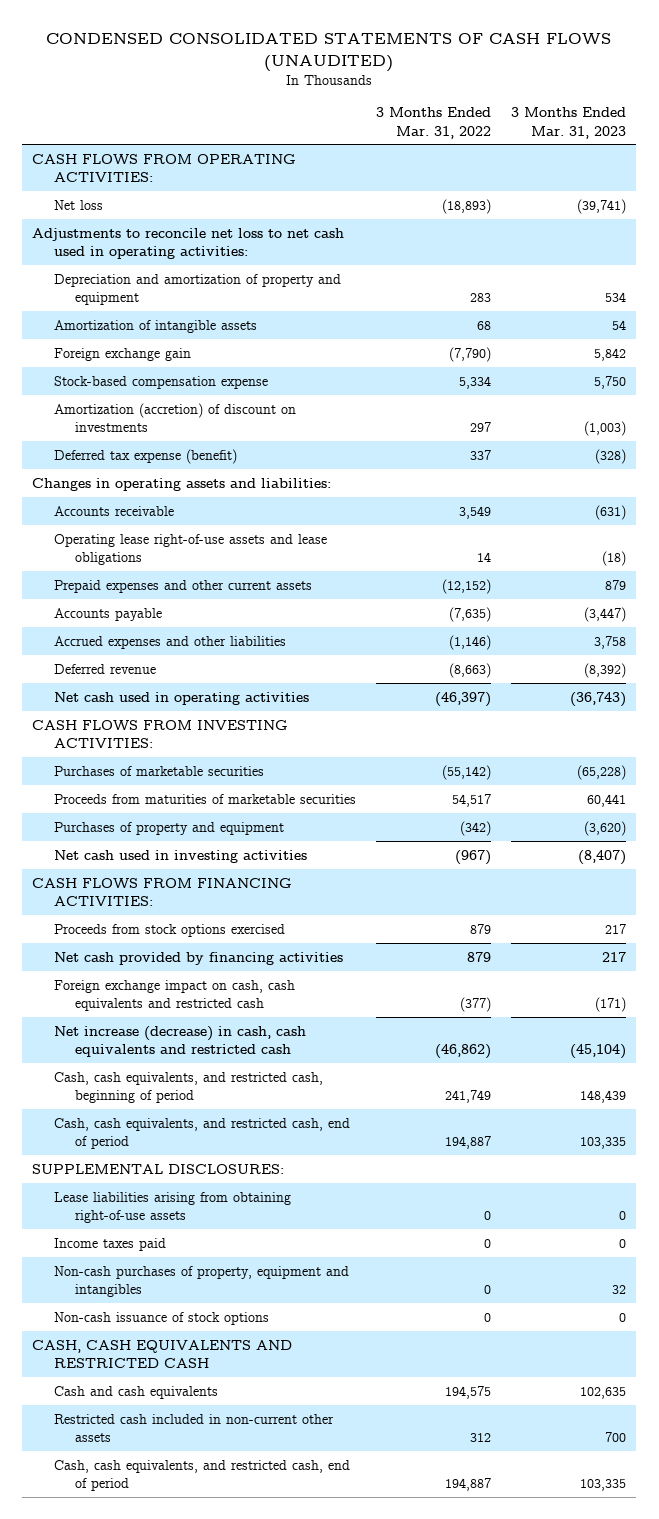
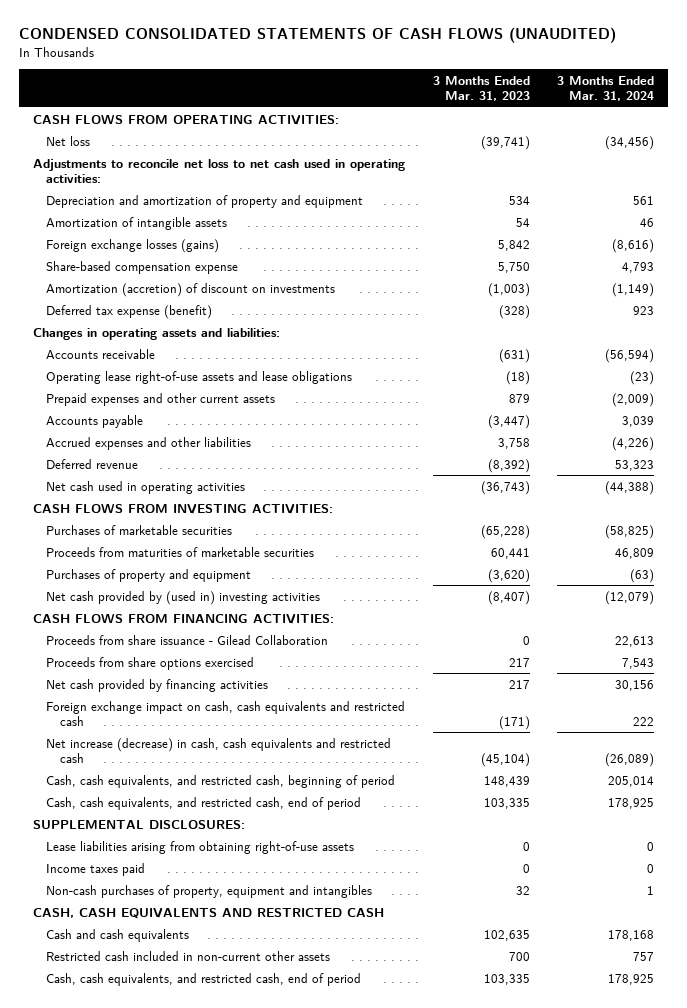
[376,107,492,139] 3 Months Ended Mar. 31, 2022 -> none
none -> [557,75,655,101] 3 Months Ended Mar. 31, 2024
[53,347,191,361] Foreign exchange gain -> [46,238,220,253] Foreign exchange losses (gains)
[53,375,268,389] Stock-based compensation expense -> [46,260,239,274] Share-based compensation expense
[53,849,307,863] Net cash used in investing activities -> [46,590,321,605] Net cash provided by (used in) investing activities
none -> [46,634,329,645] Proceeds from share issuance - Gilead Collaboration
[53,923,285,937] Proceeds from stock options exercised -> [46,656,255,670] Proceeds from share options exercised
[53,1311,269,1325] Non-cash issuance of stock options -> none

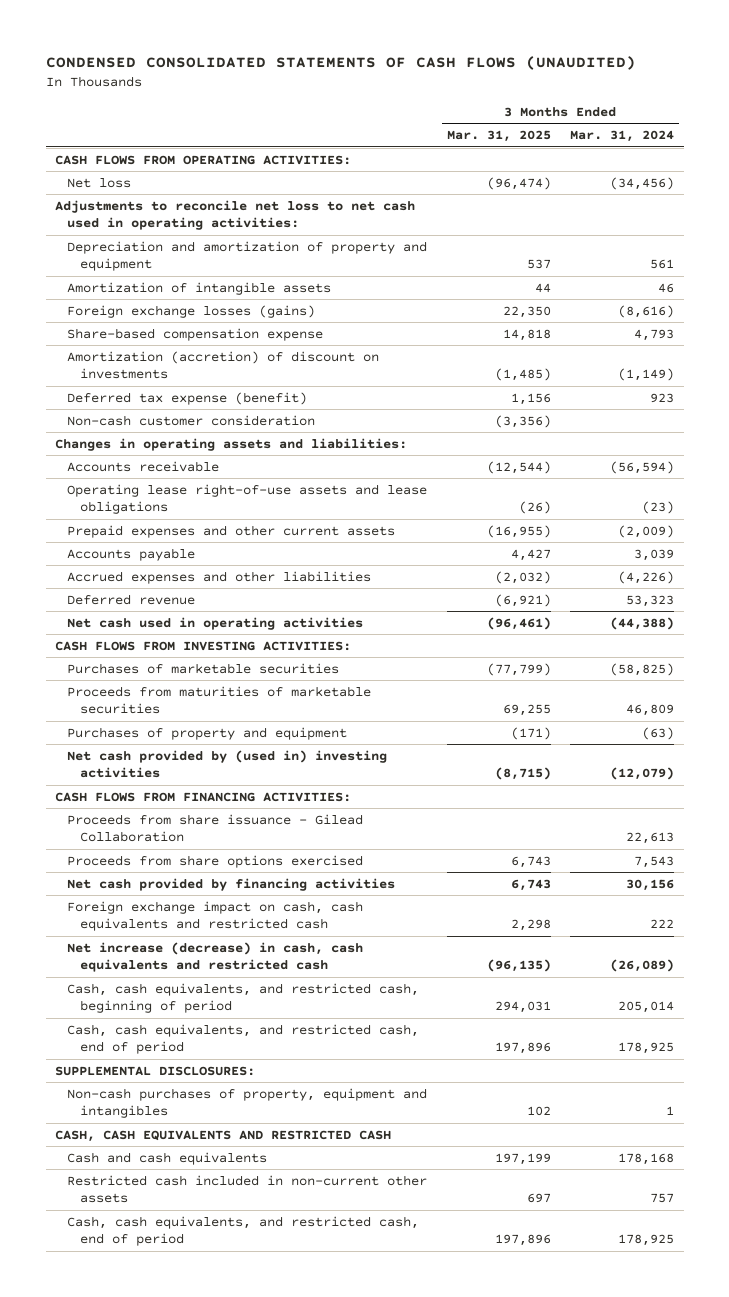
[432,75,530,101] 3 Months Ended Mar. 31, 2023 -> none
none -> [446,130,551,143] Mar. 31, 2025
none -> [67,414,316,426] Non-cash customer consideration
[46,840,355,854] Lease liabilities arising from obtaining right-of-use assets -> none
[46,862,146,876] Income taxes paid -> none

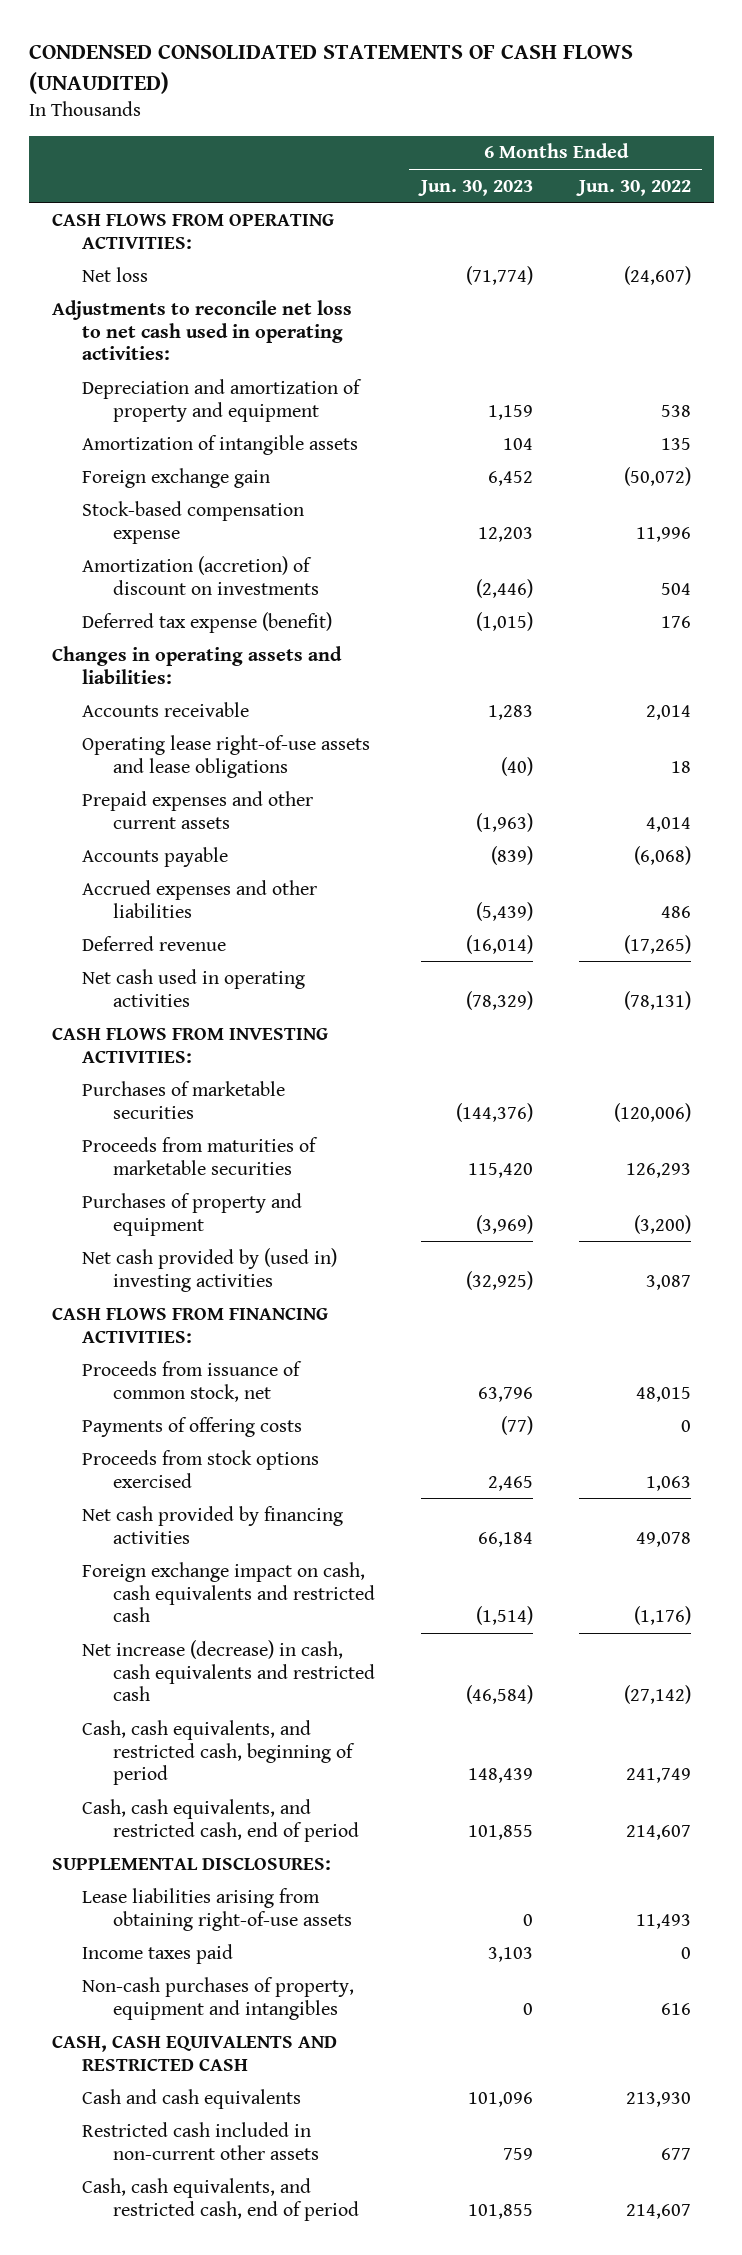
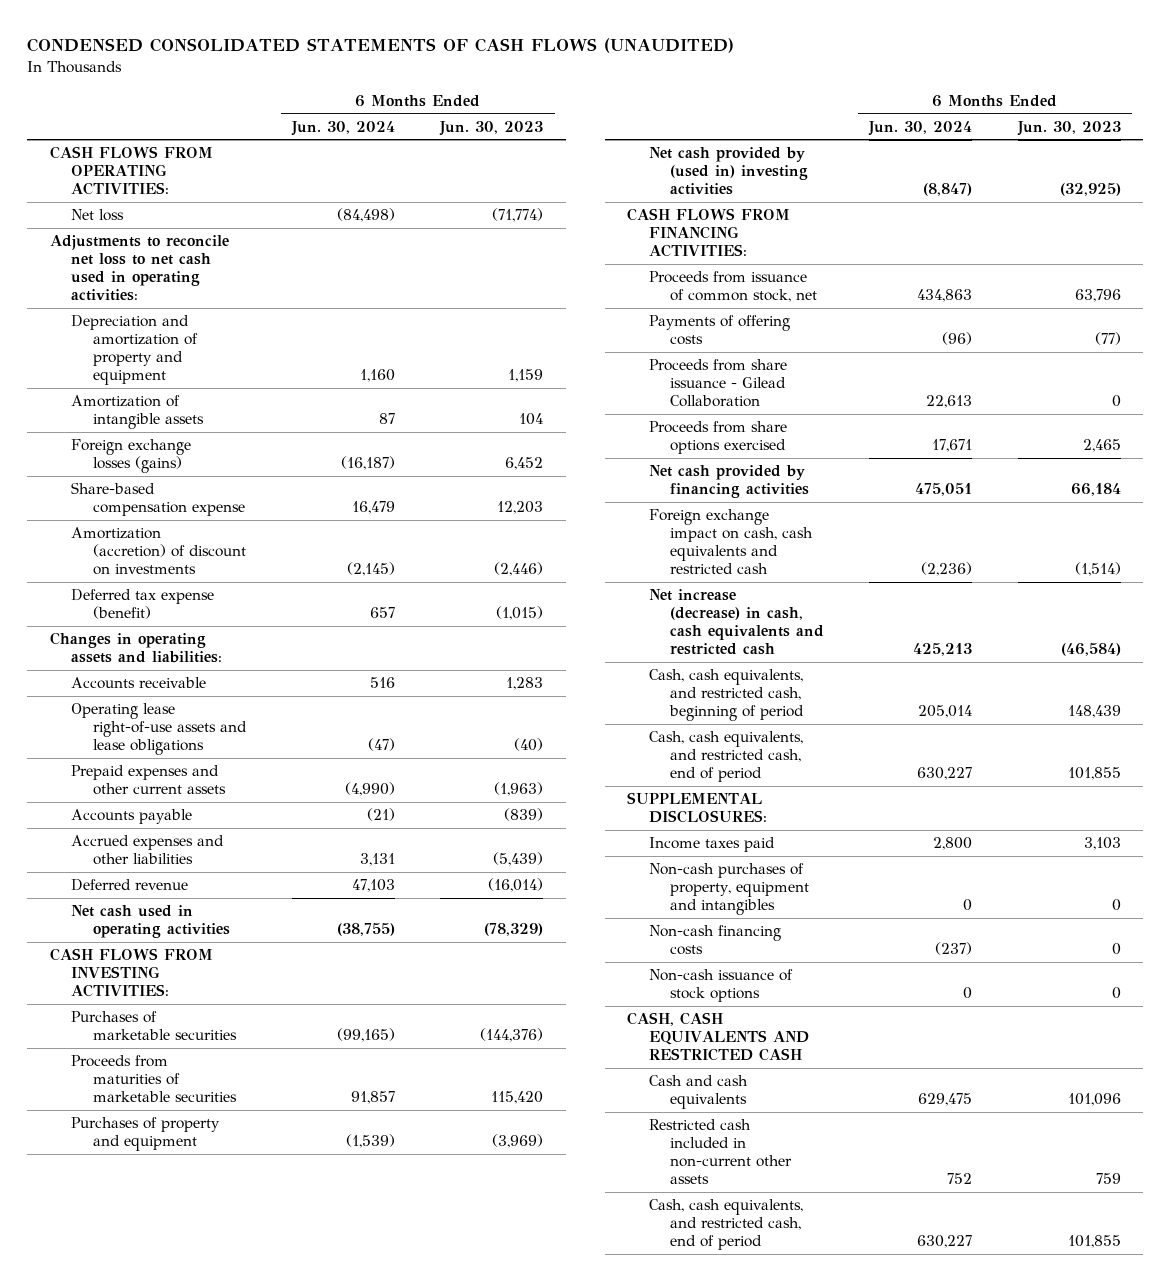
[575,179,691,196] Jun. 30, 2022 -> none
none -> [291,120,396,136] Jun. 30, 2024
[82,467,271,488] Foreign exchange gain -> [71,439,192,474] Foreign exchange losses (gains)
[82,500,305,544] Stock-based compensation expense -> [71,482,245,517] Share-based compensation expense
none -> [648,359,787,408] Proceeds from share issuance - Gilead Collaboration
[82,1449,320,1488] Proceeds from stock options exercised -> [648,421,787,455] Proceeds from share options exercised
[82,1887,352,1931] Lease liabilities arising from obtaining right-of-use assets -> none
none -> [648,925,781,956] Non-cash financing costs
none -> [648,969,793,1003] Non-cash issuance of stock options

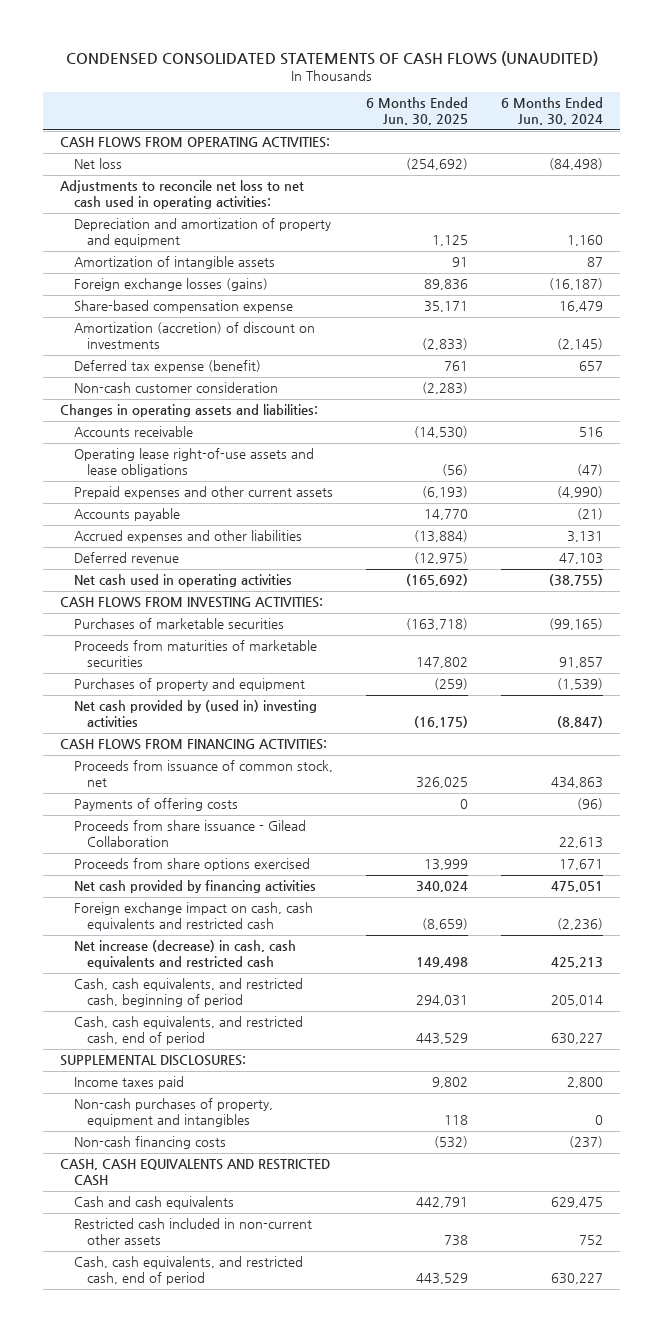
[439,120,544,136] Jun. 30, 2023 -> none
none -> [365,97,468,126] 6 Months Ended Jun. 30, 2025
none -> [73,382,278,394] Non-cash customer consideration
[648,969,793,1003] Non-cash issuance of stock options -> none

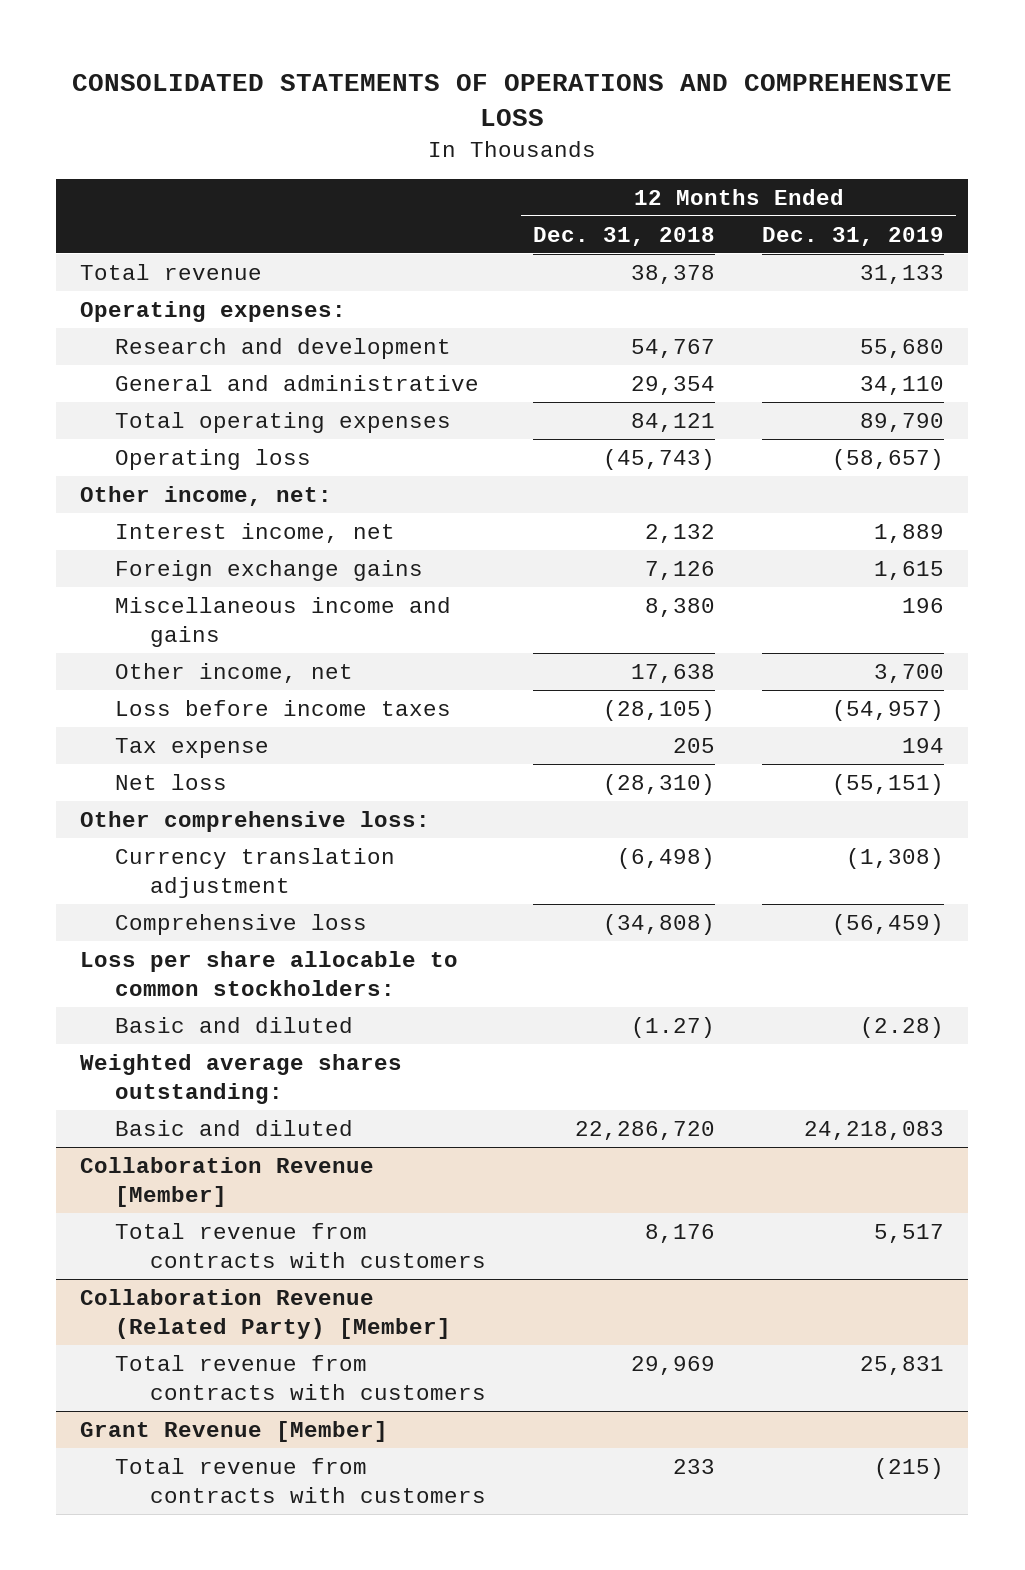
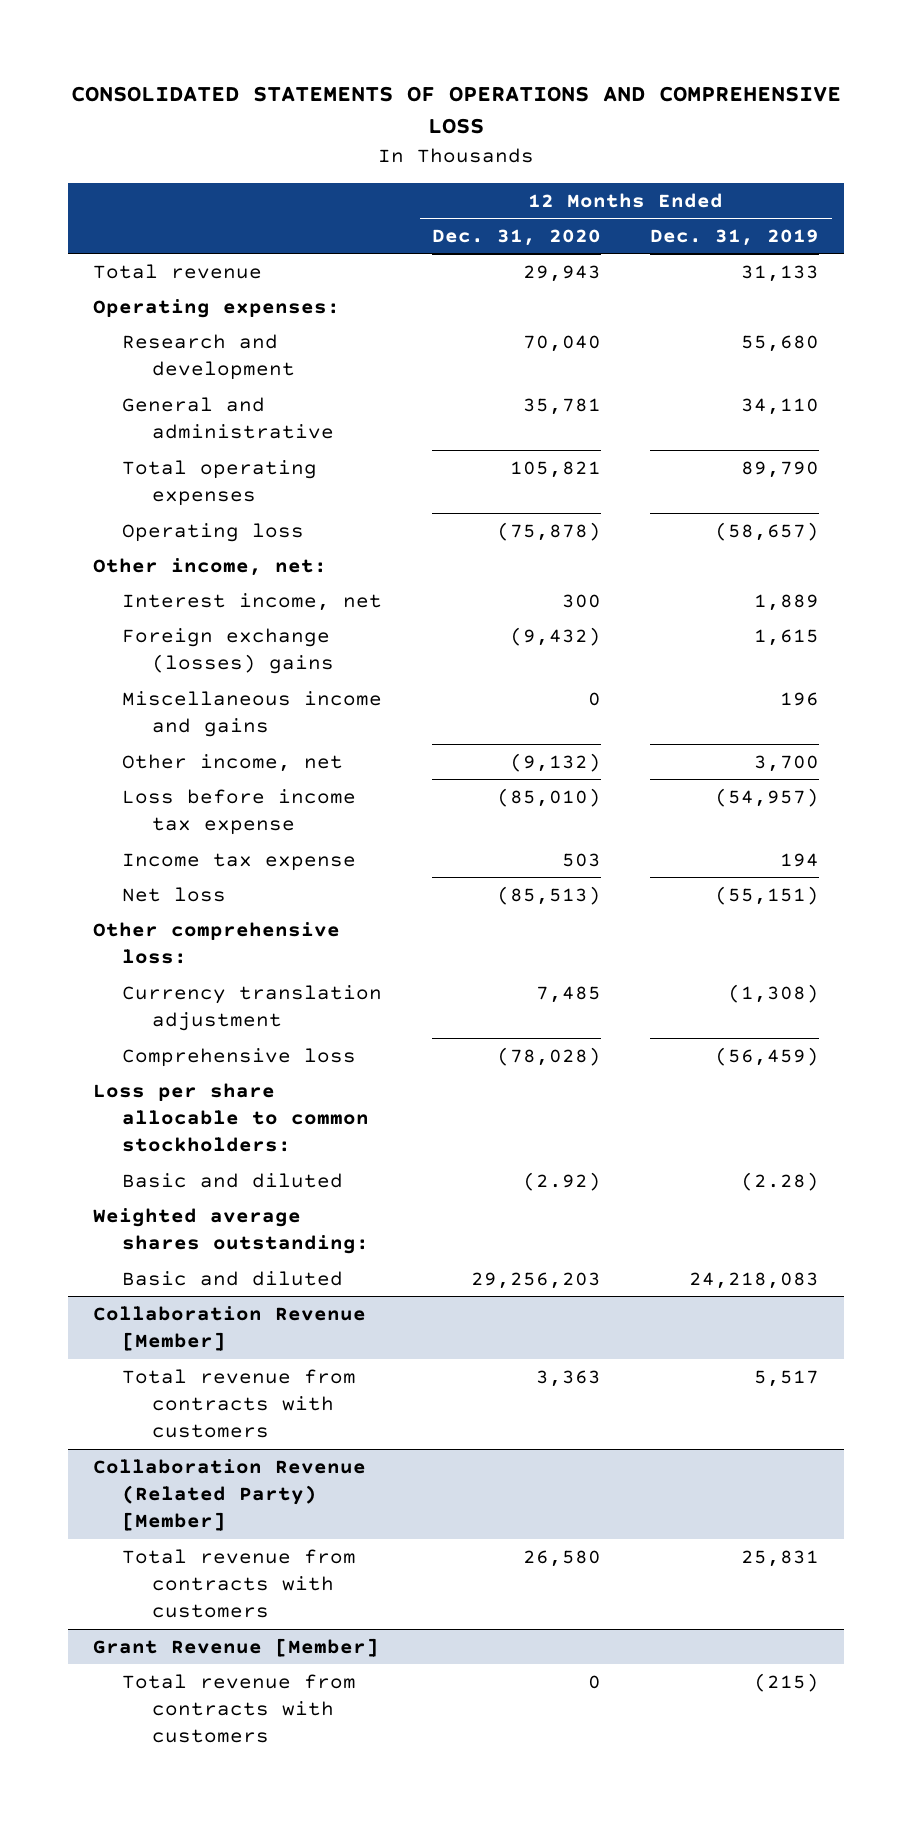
[533,226,716,246] Dec. 31, 2018 -> none
none -> [431,228,601,246] Dec. 31, 2020
[115,559,424,581] Foreign exchange gains -> [122,627,335,675] Foreign exchange (losses) gains
[115,699,452,716] Loss before income taxes -> [122,788,357,836] Loss before income tax expense
[115,737,270,758] Tax expense -> [122,852,357,871] Income tax expense

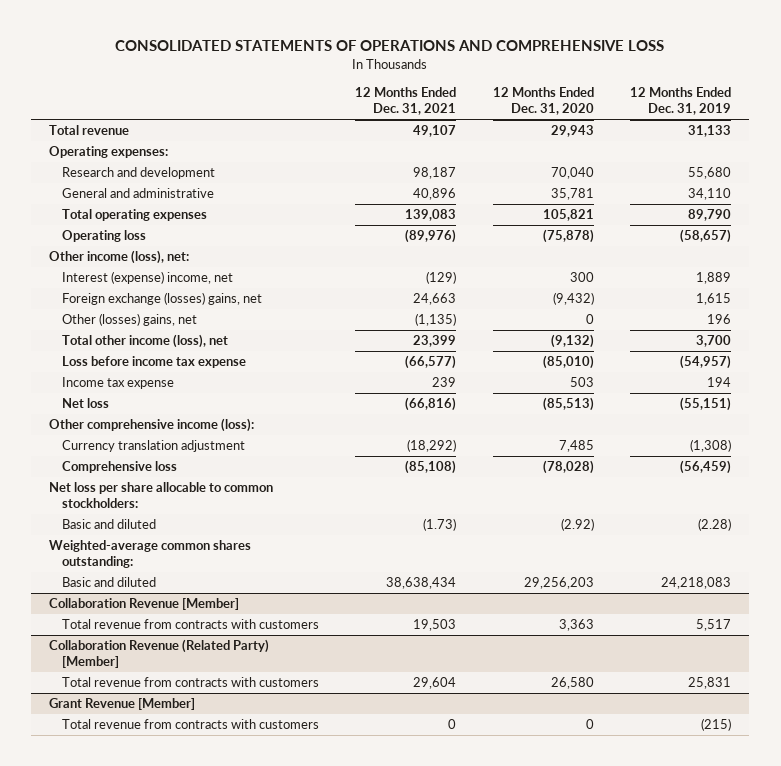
none -> [355,87,457,116] 12 Months Ended Dec. 31, 2021
[122,690,383,738] Miscellaneous income and gains -> none
[92,557,327,576] Other income, net: -> [49,250,190,265] Other income (loss), net:
[122,592,383,611] Interest income, net -> [61,271,233,285] Interest (expense) income, net
[122,627,335,675] Foreign exchange (losses) gains -> [61,292,262,306] Foreign exchange (losses) gains, net
[122,753,344,772] Other income, net -> [61,313,197,327] Other (losses) gains, net
[509,752,601,772] (9,132) -> [585,314,594,325] 0
[754,754,820,772] 3,700 -> [707,314,732,325] 196
none -> [61,334,228,349] Total other income (loss), net
[92,921,340,965] Other comprehensive loss: -> [49,418,255,433] Other comprehensive income (loss):
[92,1082,370,1153] Loss per share allocable to common stockholders: -> [49,482,274,509] Net loss per share allocable to common stockholders:
[92,1207,370,1255] Weighted average shares outstanding: -> [49,540,252,569] Weighted-average common shares outstanding:

